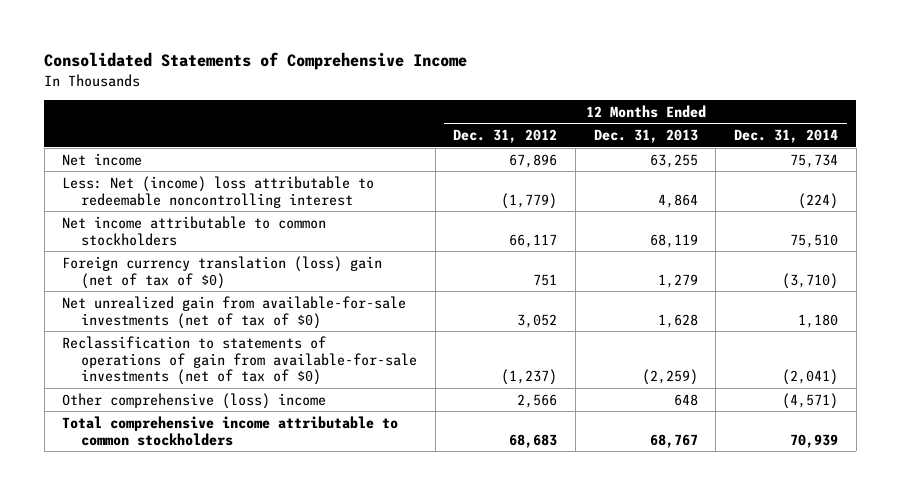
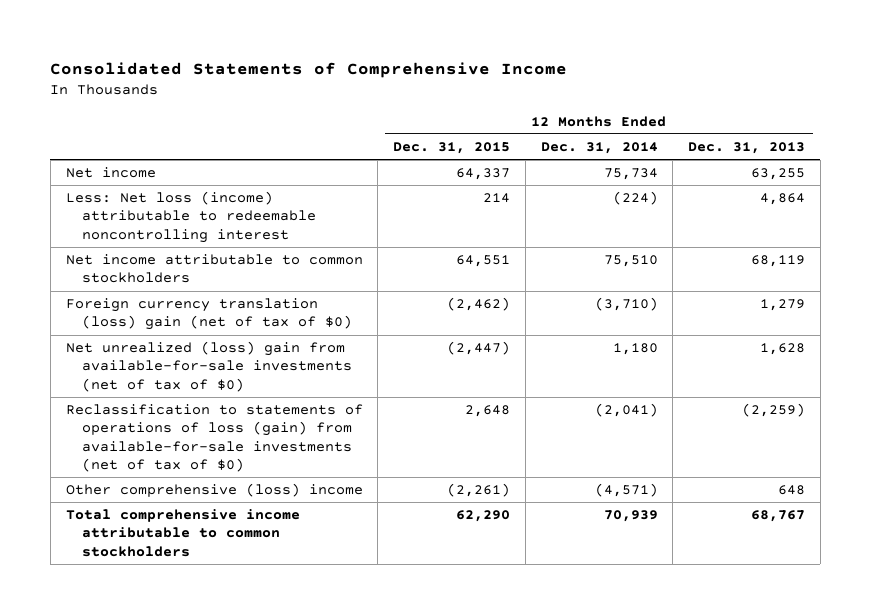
[453,129,558,144] Dec. 31, 2012 -> none
none -> [393,141,511,154] Dec. 31, 2015
[62,175,375,208] Less: Net (income) loss attributable to redeemable noncontrolling interest -> [65,190,316,243] Less: Net loss (income) attributable to redeemable noncontrolling interest
[62,295,407,329] Net unrealized gain from available-for-sale investments (net of tax of $0) -> [65,340,352,392] Net unrealized (loss) gain from available-for-sale investments (net of tax of $0)
[62,335,417,386] Reclassification to statements of operations of gain from available-for-sale investments (net of tax of $0) -> [65,403,363,473] Reclassification to statements of operations of loss (gain) from available-for-sale investments (net of tax of $0)

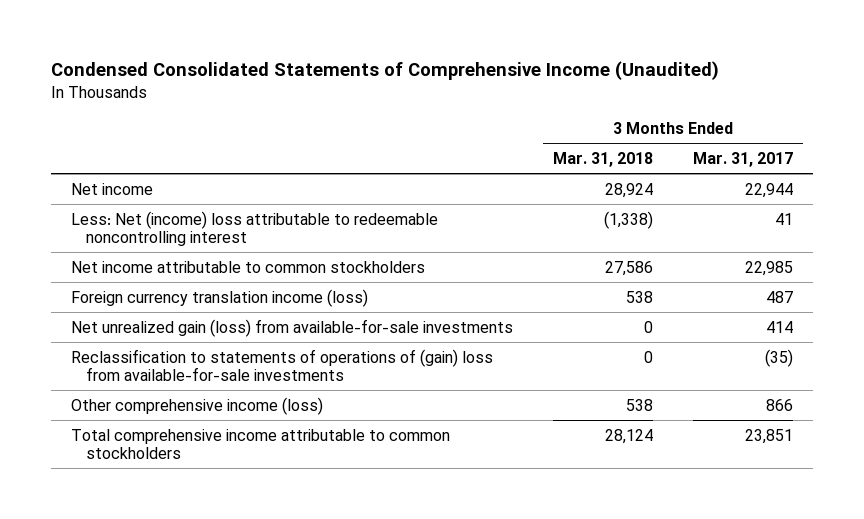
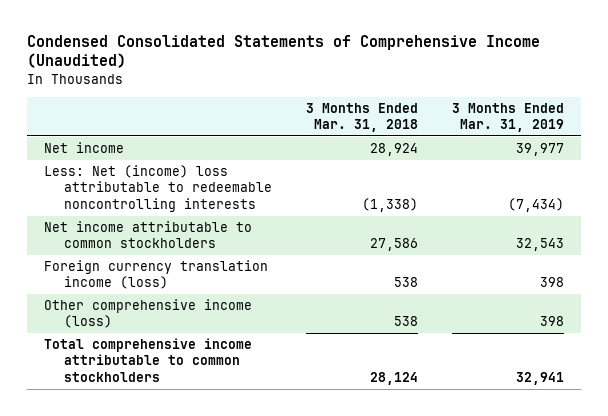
[693,152,794,168] Mar. 31, 2017 -> none
none -> [452,102,565,133] 3 Months Ended Mar. 31, 2019
[71,210,439,247] Less: Net (income) loss attributable to redeemable noncontrolling interest -> [43,164,272,212] Less: Net (income) loss attributable to redeemable noncontrolling interests
[71,318,514,337] Net unrealized gain (loss) from available-for-sale investments -> none
[71,348,494,382] Reclassification to statements of operations of (gain) loss from available-for-sale investments -> none

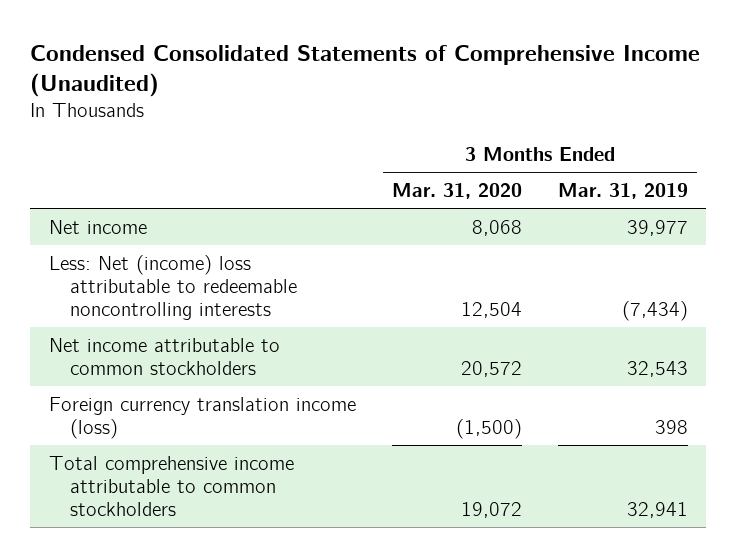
[306,102,419,133] 3 Months Ended Mar. 31, 2018 -> none
none -> [391,182,522,199] Mar. 31, 2020
[43,298,252,329] Other comprehensive income (loss) -> none

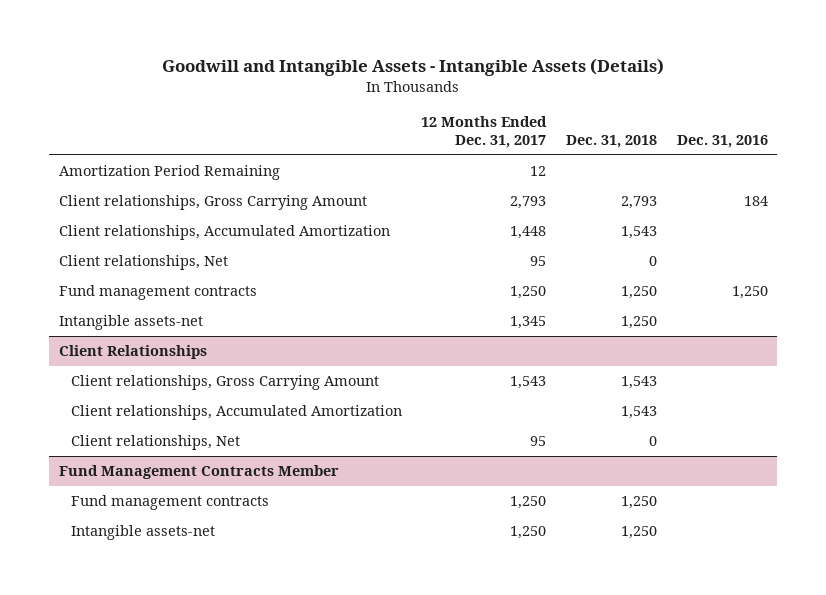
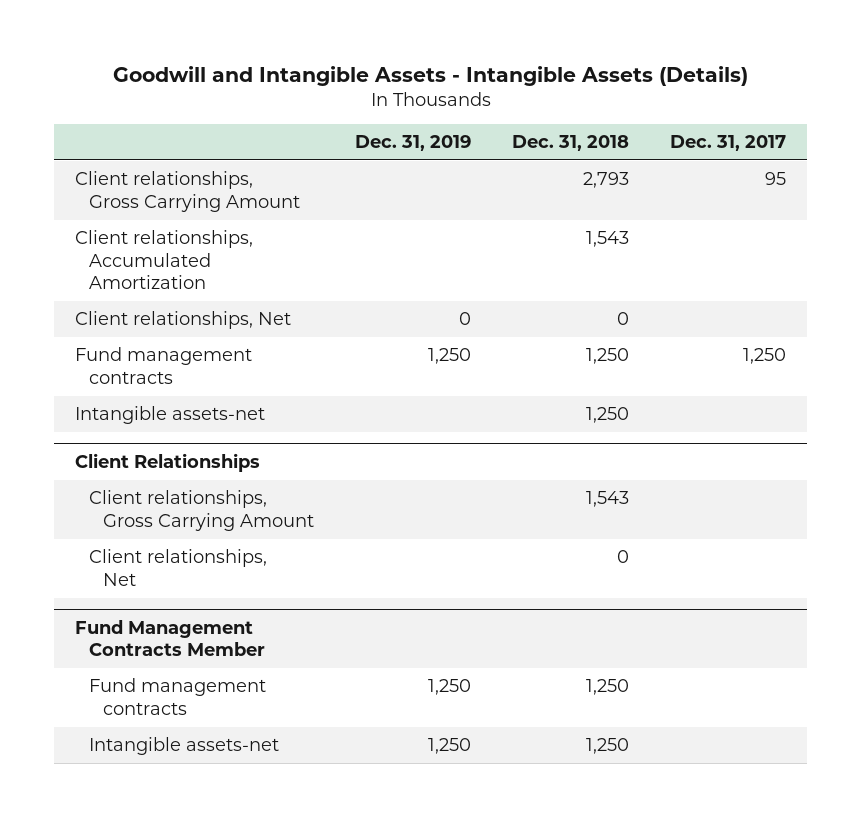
[421,115,548,149] 12 Months Ended Dec. 31, 2017 -> none
[676,135,768,149] Dec. 31, 2016 -> none
none -> [355,135,472,152] Dec. 31, 2019
none -> [670,135,787,152] Dec. 31, 2017
[58,165,280,181] Amortization Period Remaining -> none
[70,405,402,421] Client relationships, Accumulated Amortization -> none

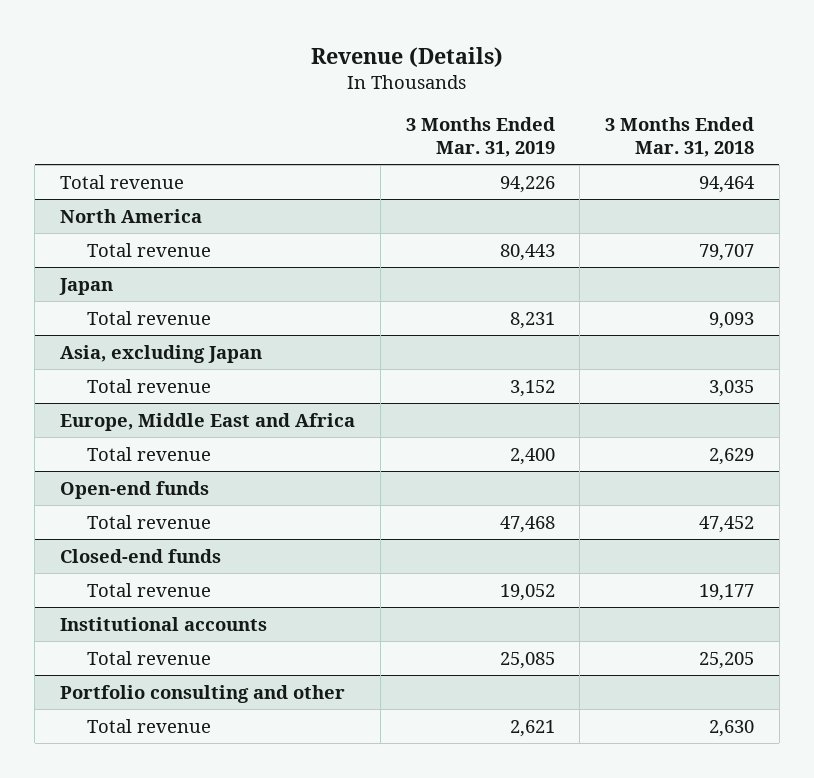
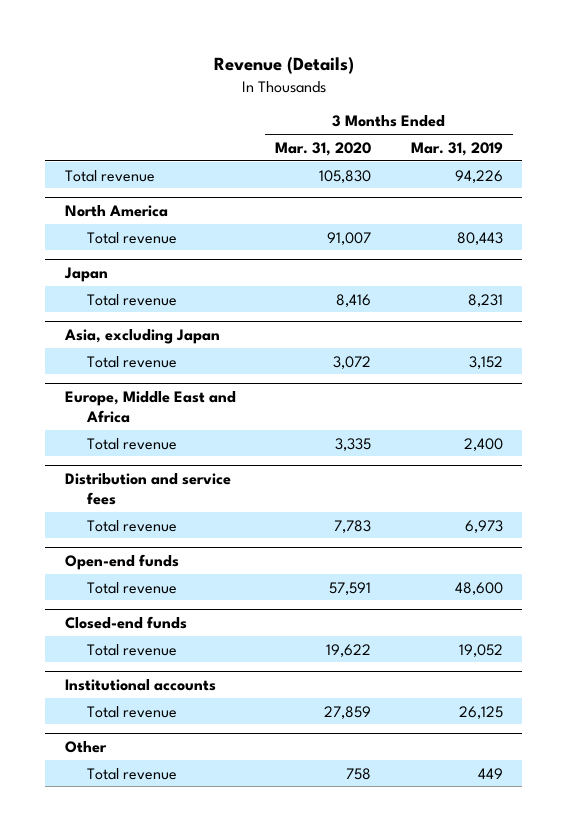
[604,117,754,157] 3 Months Ended Mar. 31, 2018 -> none
none -> [275,141,372,156] Mar. 31, 2020
none -> [64,473,231,505] Distribution and service fees
none -> [87,519,178,532] Total revenue
[499,515,555,533] 47,468 -> [454,581,503,595] 48,600
[499,651,555,669] 25,085 -> [458,705,503,719] 26,125
[60,684,346,703] Portfolio consulting and other -> [64,741,107,754] Other
[509,719,555,737] 2,621 -> [477,767,503,779] 449

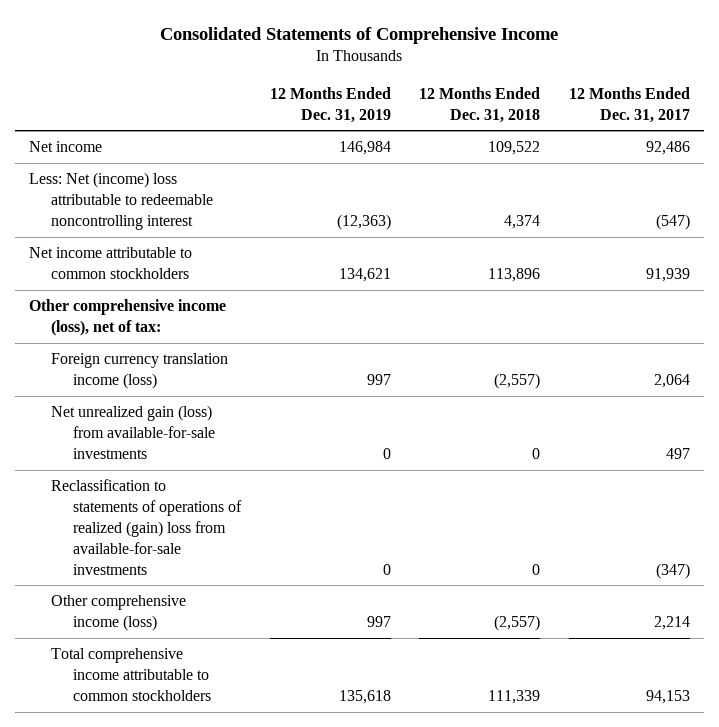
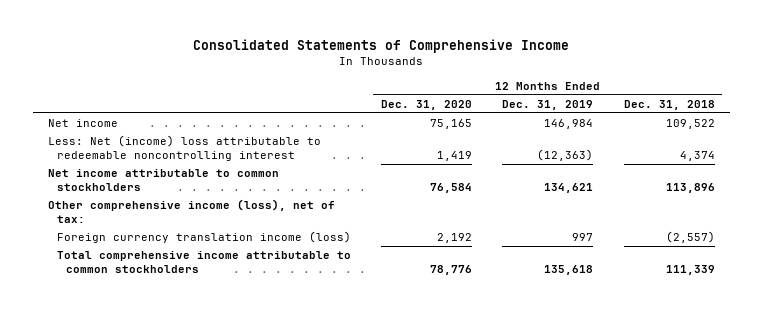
[568,86,690,123] 12 Months Ended Dec. 31, 2017 -> none
none -> [381,99,473,110] Dec. 31, 2020
[51,405,216,459] Net unrealized gain (loss) from available-for-sale investments -> none
[51,479,243,575] Reclassification to statements of operations of realized (gain) loss from available-for-sale investments -> none
[51,595,187,632] Other comprehensive income (loss) -> none

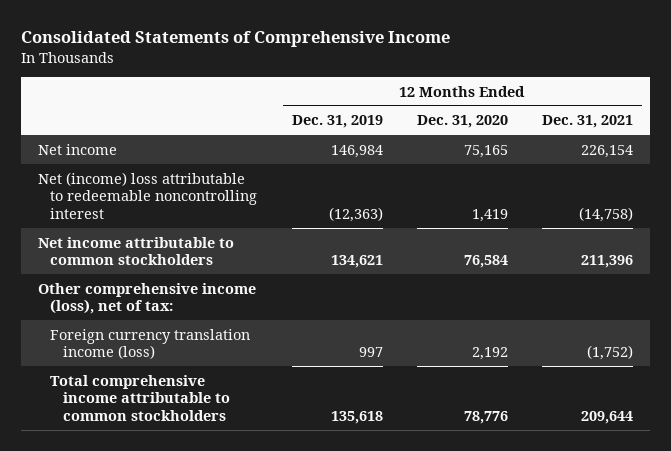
[623,99,715,110] Dec. 31, 2018 -> none
none -> [542,115,634,129] Dec. 31, 2021
[47,135,321,162] Less: Net (income) loss attributable to redeemable noncontrolling interest -> [37,171,258,219] Net (income) loss attributable to redeemable noncontrolling interest

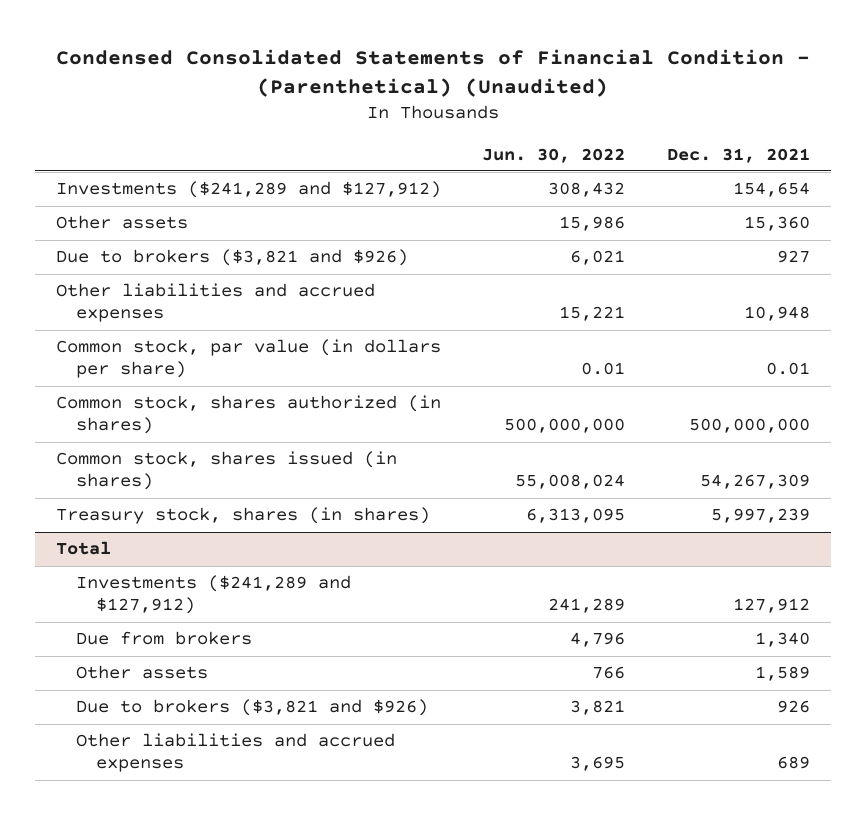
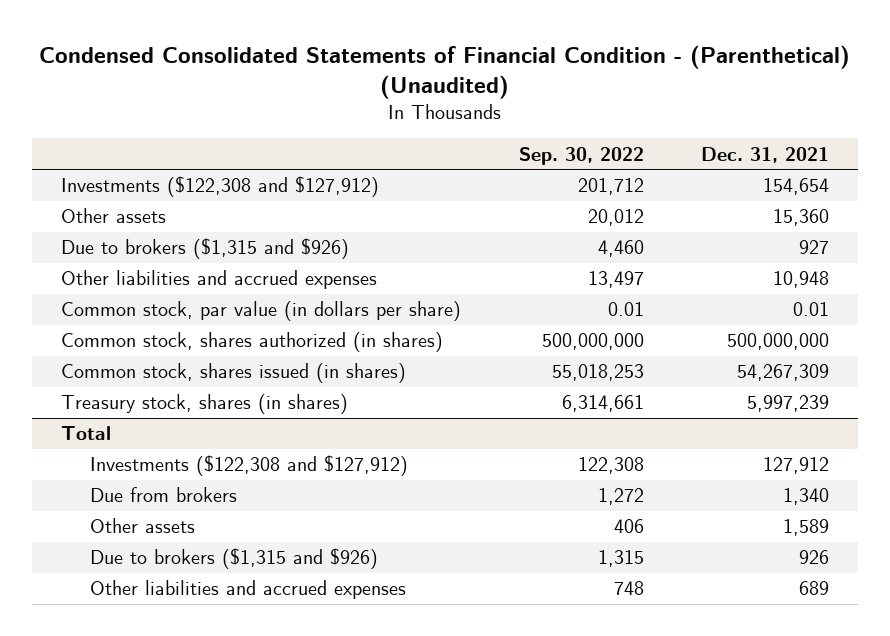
[482,147,626,163] Jun. 30, 2022 -> none
none -> [518,146,644,165] Sep. 30, 2022
[55,181,441,199] Investments ($241,289 and $127,912) -> [61,176,380,198] Investments ($122,308 and $127,912)
[55,249,408,267] Due to brokers ($3,821 and $926) -> [61,238,350,260] Due to brokers ($1,315 and $926)
[76,575,352,615] Investments ($241,289 and $127,912) -> [89,455,408,477] Investments ($122,308 and $127,912)
[76,699,429,717] Due to brokers ($3,821 and $926) -> [89,548,378,570] Due to brokers ($1,315 and $926)

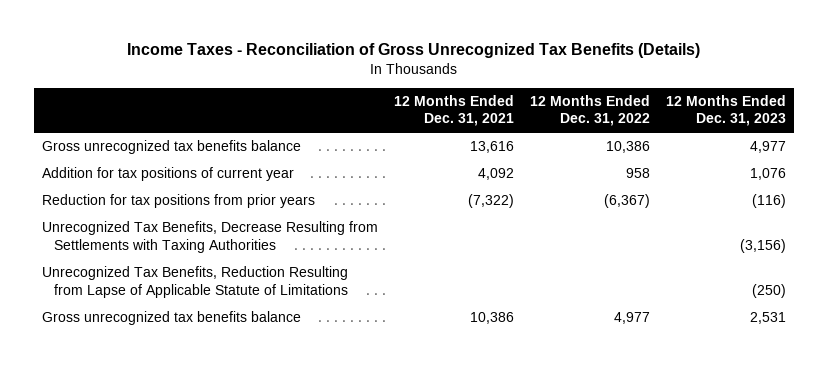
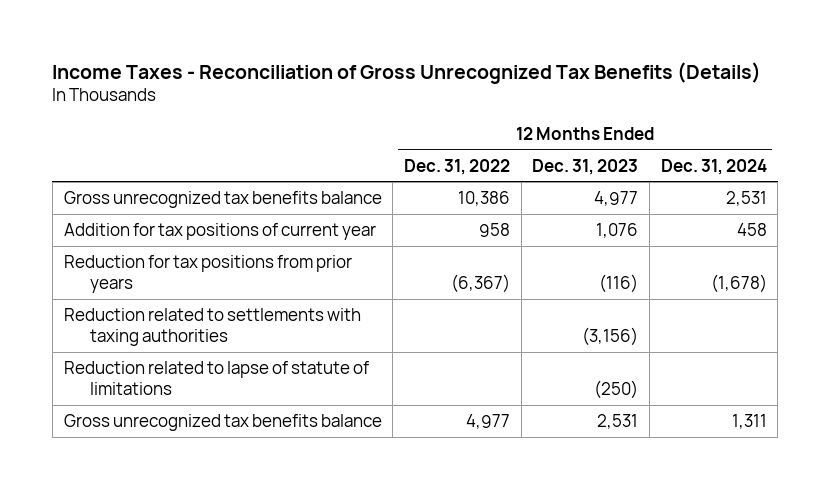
[393,94,514,127] 12 Months Ended Dec. 31, 2021 -> none
none -> [660,158,767,175] Dec. 31, 2024
[41,221,378,253] Unrecognized Tax Benefits, Decrease Resulting from Settlements with Taxing Authorities -> [63,307,361,347] Reduction related to settlements with taxing authorities
[41,266,349,298] Unrecognized Tax Benefits, Reduction Resulting from Lapse of Applicable Statute of Limitations -> [63,360,369,396] Reduction related to lapse of statute of limitations

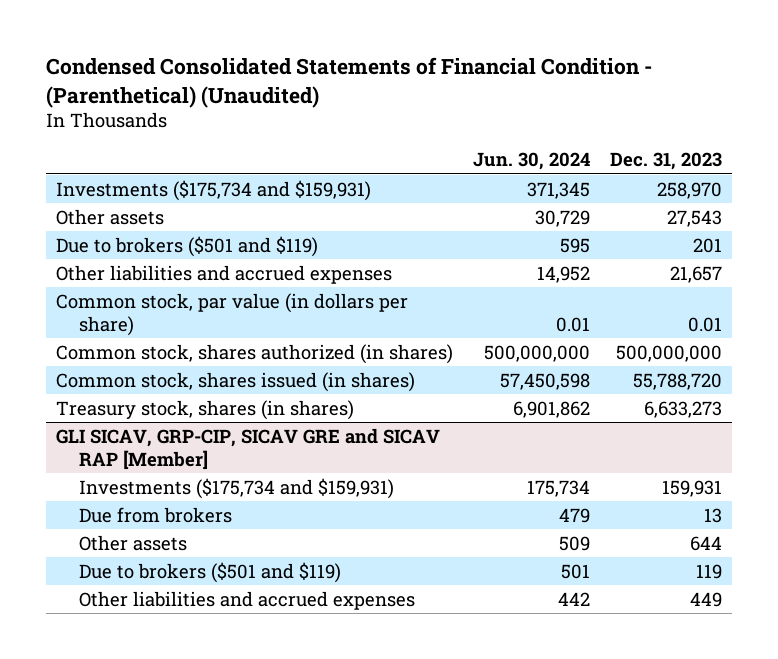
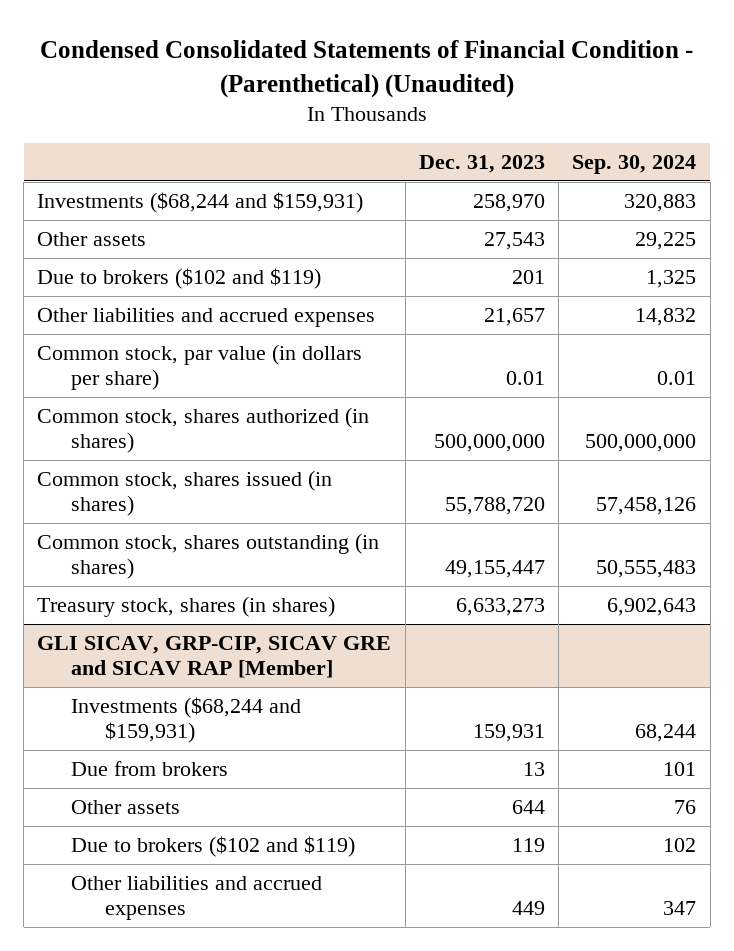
[472,152,590,171] Jun. 30, 2024 -> none
none -> [572,154,697,174] Sep. 30, 2024
[55,179,371,201] Investments ($175,734 and $159,931) -> [37,191,364,213] Investments ($68,244 and $159,931)
[55,235,318,257] Due to brokers ($501 and $119) -> [37,267,322,289] Due to brokers ($102 and $119)
none -> [37,532,380,580] Common stock, shares outstanding (in shares)
[79,477,395,499] Investments ($175,734 and $159,931) -> [71,696,302,744] Investments ($68,244 and $159,931)
[79,561,342,583] Due to brokers ($501 and $119) -> [71,835,356,857] Due to brokers ($102 and $119)

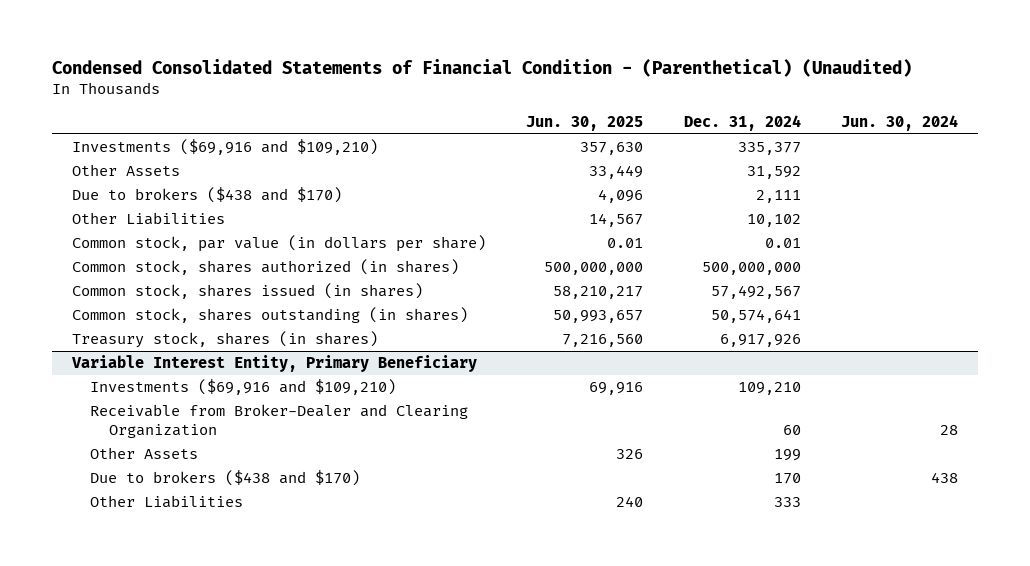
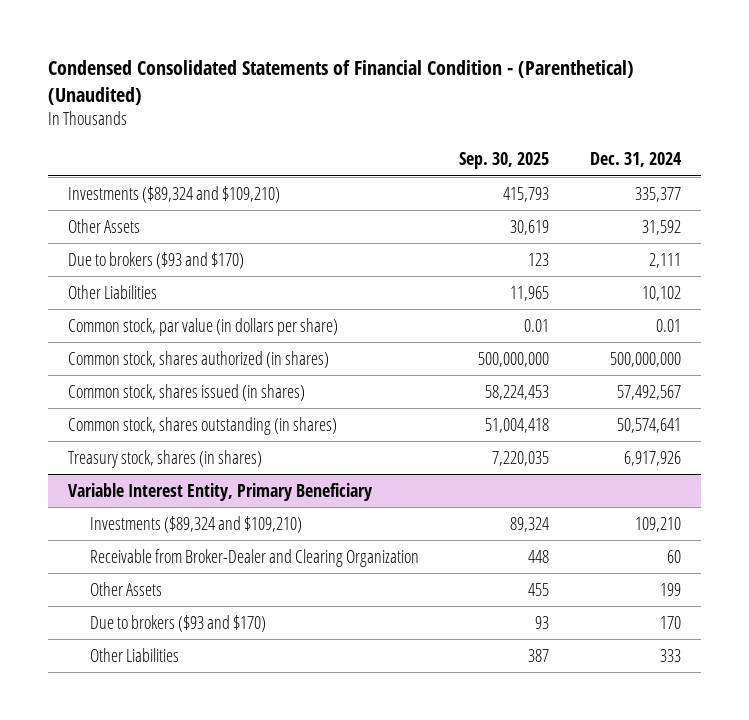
[526,115,644,131] Jun. 30, 2025 -> none
[840,114,958,131] Jun. 30, 2024 -> none
none -> [459,152,550,170] Sep. 30, 2025
[71,139,378,156] Investments ($69,916 and $109,210) -> [68,185,281,203] Investments ($89,324 and $109,210)
[71,187,342,204] Due to brokers ($438 and $170) -> [68,251,245,269] Due to brokers ($93 and $170)
[90,379,397,396] Investments ($69,916 and $109,210) -> [89,515,302,533] Investments ($89,324 and $109,210)
[90,470,361,487] Due to brokers ($438 and $170) -> [89,614,266,632] Due to brokers ($93 and $170)

